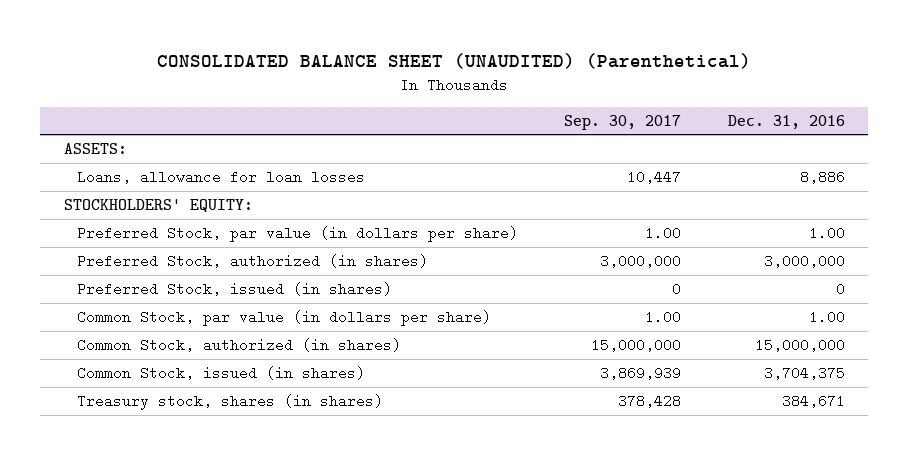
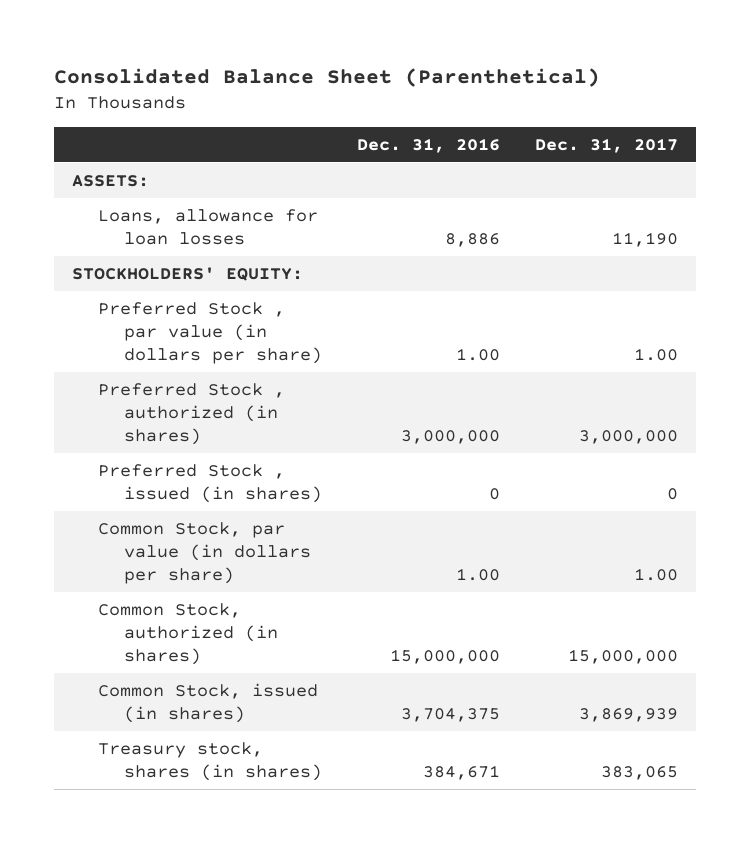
[157,52,752,69] CONSOLIDATED BALANCE SHEET (UNAUDITED) (Parenthetical) -> [54,68,601,88] Consolidated Balance Sheet (Parenthetical)
[564,114,682,130] Sep. 30, 2017 -> none
none -> [535,137,679,153] Dec. 31, 2017
[76,226,518,243] Preferred Stock, par value (in dollars per share) -> [97,302,323,364] Preferred Stock , par value (in dollars per share)
[76,254,428,269] Preferred Stock, authorized (in shares) -> [97,383,285,445] Preferred Stock , authorized (in shares)
[76,282,392,297] Preferred Stock, issued (in shares) -> [97,464,323,503] Preferred Stock , issued (in shares)

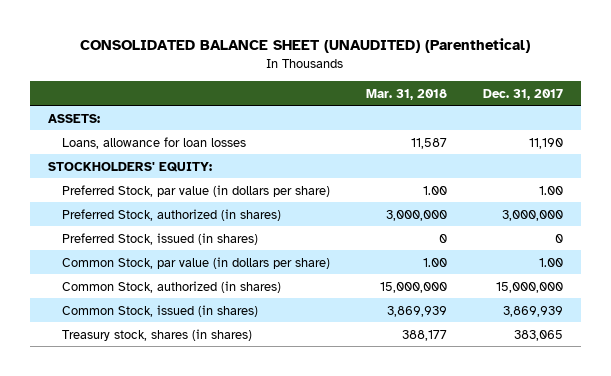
[54,68,601,88] Consolidated Balance Sheet (Parenthetical) -> [80,38,531,54] CONSOLIDATED BALANCE SHEET (UNAUDITED) (Parenthetical)
[357,137,501,153] Dec. 31, 2016 -> none
none -> [366,88,448,100] Mar. 31, 2018
[97,302,323,364] Preferred Stock , par value (in dollars per share) -> [62,184,331,197] Preferred Stock, par value (in dollars per share)
[97,383,285,445] Preferred Stock , authorized (in shares) -> [62,208,282,221] Preferred Stock, authorized (in shares)
[97,464,323,503] Preferred Stock , issued (in shares) -> [62,232,259,245] Preferred Stock, issued (in shares)

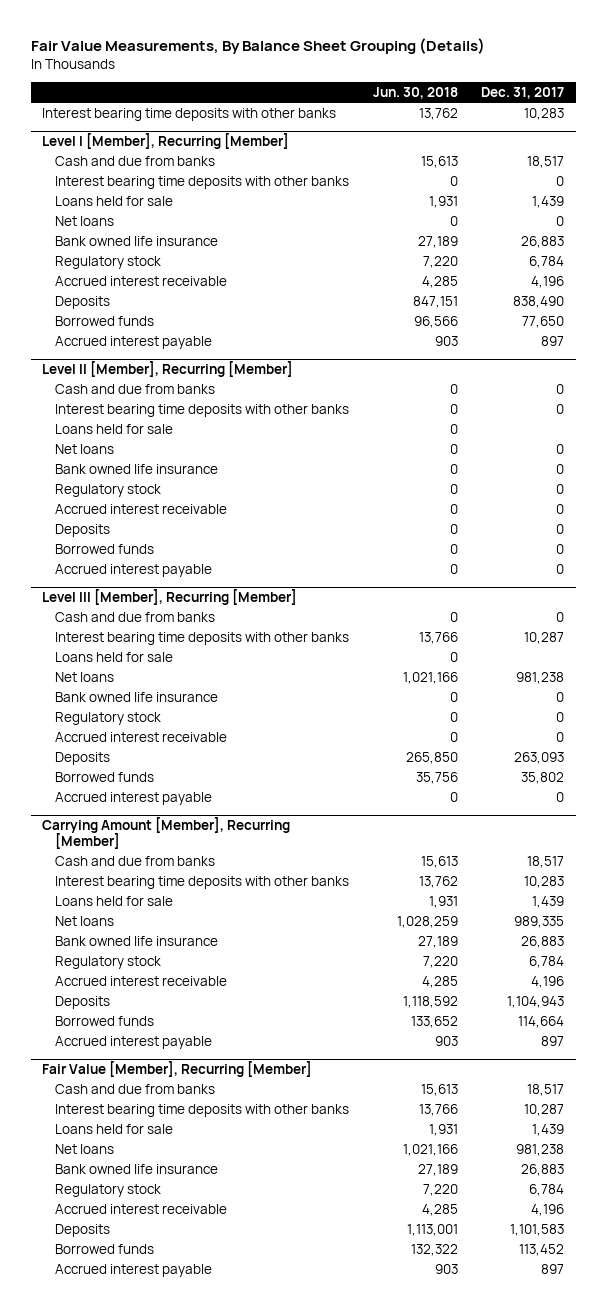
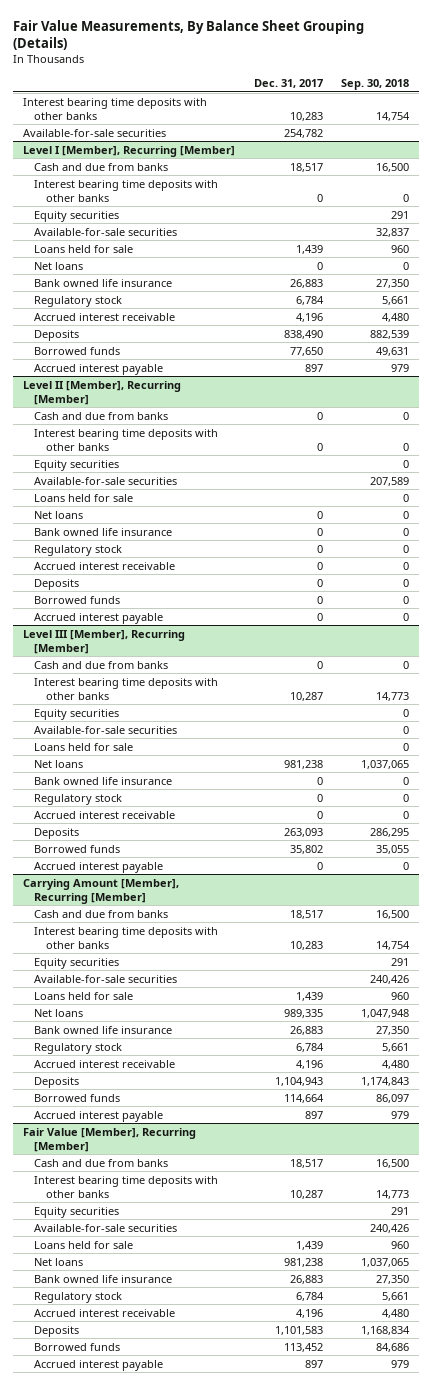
[372,87,458,100] Jun. 30, 2018 -> none
none -> [341,79,410,91] Sep. 30, 2018
none -> [22,128,166,137] Available-for-sale securities
none -> [34,210,120,222] Equity securities
none -> [34,227,178,236] Available-for-sale securities
none -> [34,459,120,471] Equity securities
none -> [34,476,178,485] Available-for-sale securities
none -> [34,708,120,720] Equity securities
none -> [34,725,178,734] Available-for-sale securities
none -> [34,957,120,969] Equity securities
none -> [34,974,178,983] Available-for-sale securities
none -> [34,1206,120,1218] Equity securities
none -> [34,1223,178,1232] Available-for-sale securities

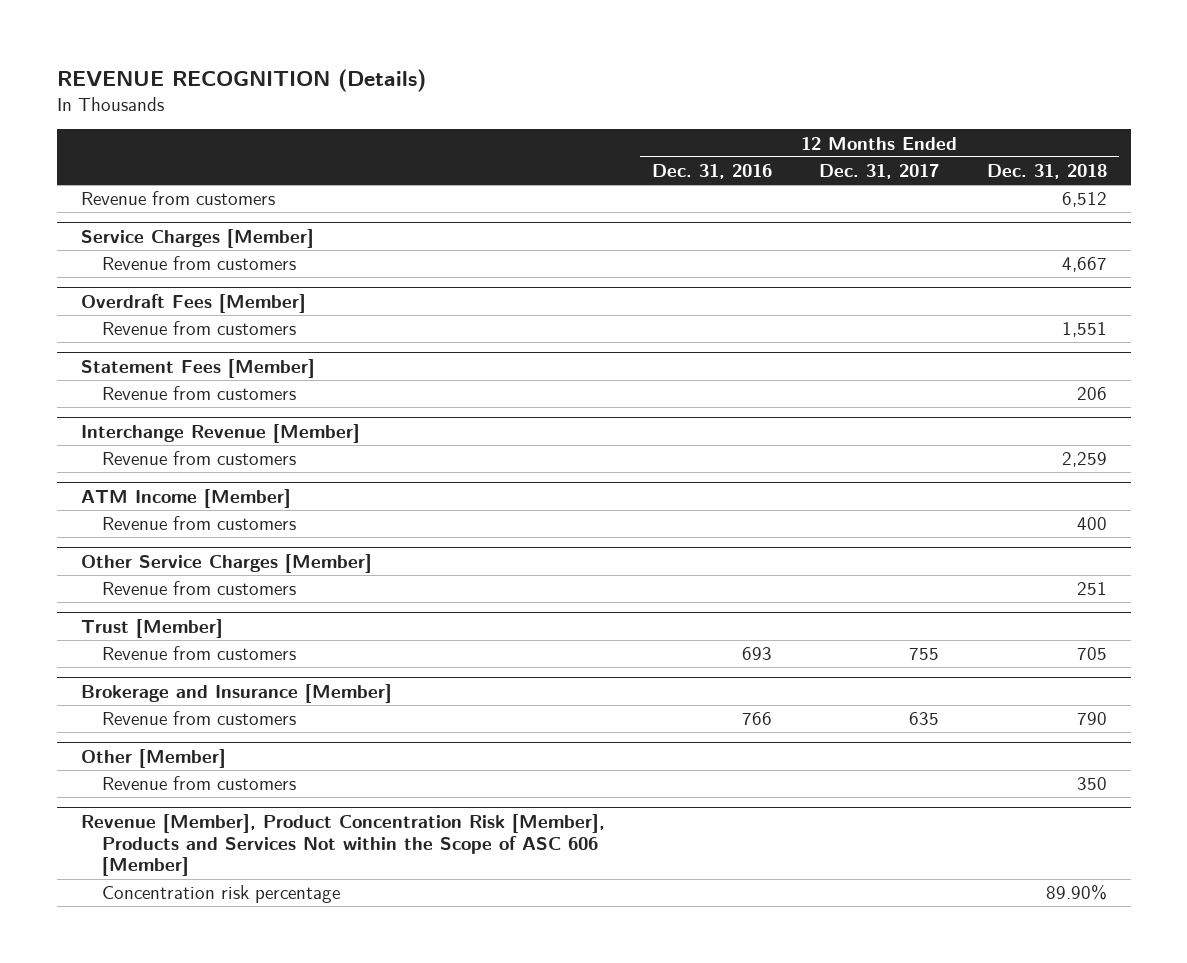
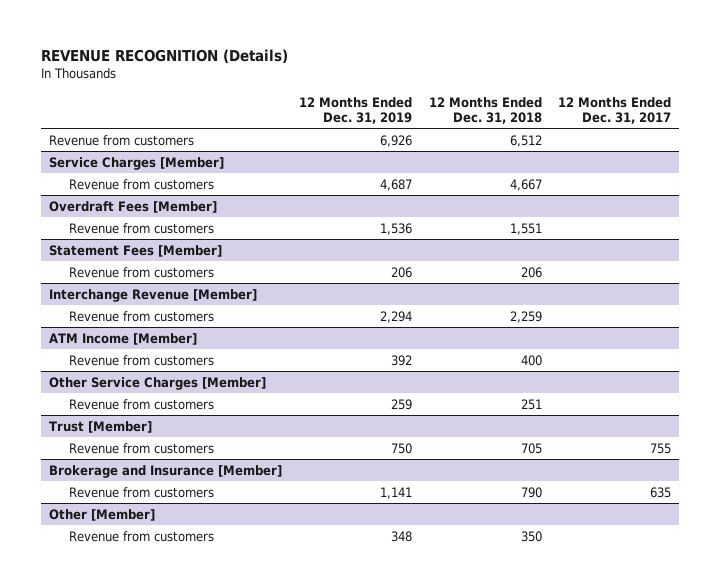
[652,164,773,180] Dec. 31, 2016 -> none
none -> [298,96,412,125] 12 Months Ended Dec. 31, 2019
[80,814,605,877] Revenue [Member], Product Concentration Risk [Member], Products and Services Not within the Scope of ASC 606 [Member] -> none
[101,885,340,904] Concentration risk percentage -> none

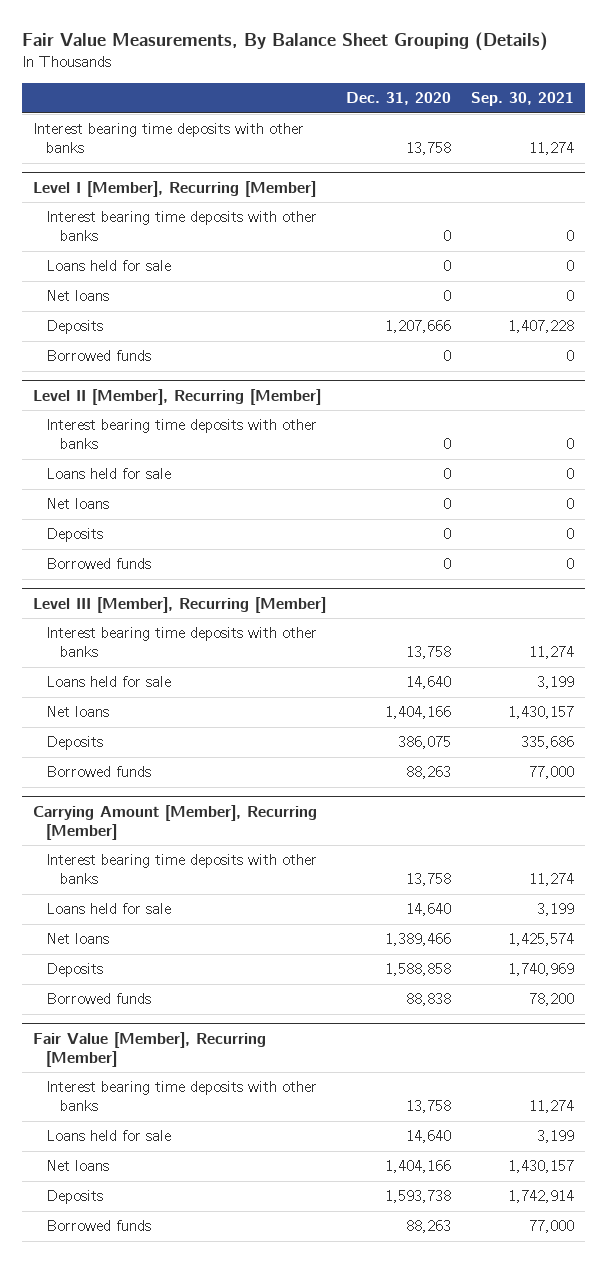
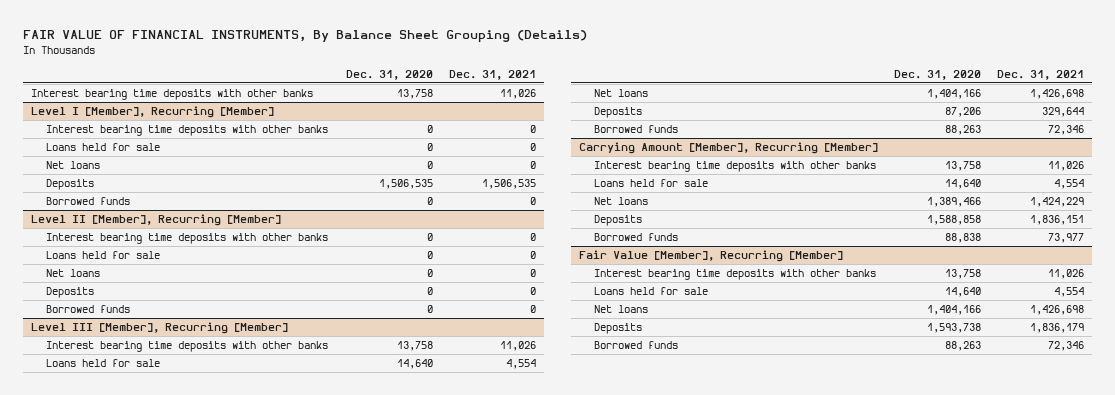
[22,32,549,52] Fair Value Measurements, By Balance Sheet Grouping (Details) -> [23,30,588,43] FAIR VALUE OF FINANCIAL INSTRUMENTS, By Balance Sheet Grouping (Details)
[471,92,575,107] Sep. 30, 2021 -> none
none -> [449,69,537,80] Dec. 31, 2021
[384,320,451,334] 1,207,666 -> [379,179,434,190] 1,506,535
[397,736,451,750] 386,075 -> [944,107,981,118] 87,206

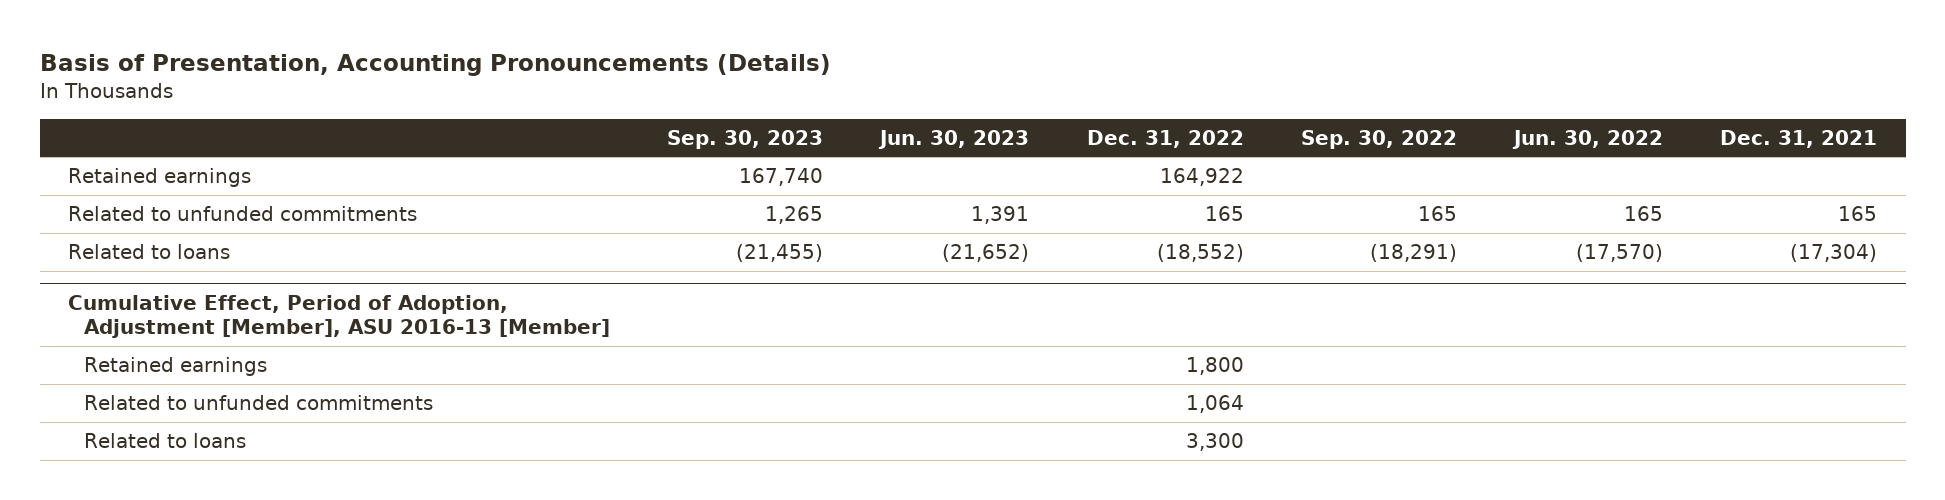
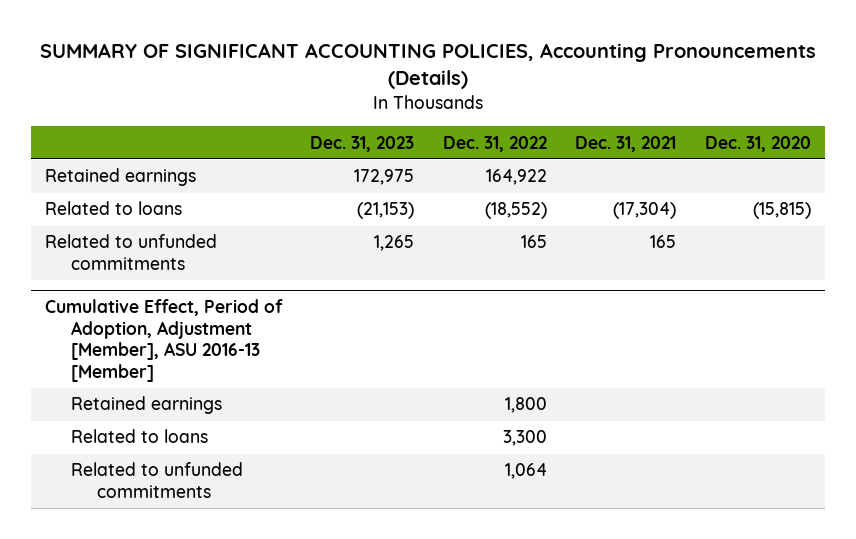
[39,54,831,77] Basis of Presentation, Accounting Pronouncements (Details) -> [39,42,816,89] SUMMARY OF SIGNIFICANT ACCOUNTING POLICIES, Accounting Pronouncements (Details)
[667,129,824,149] Sep. 30, 2023 -> none
[878,129,1030,149] Jun. 30, 2023 -> none
[1300,129,1457,149] Sep. 30, 2022 -> none
[1511,129,1663,149] Jun. 30, 2022 -> none
none -> [310,135,415,152] Dec. 31, 2023
none -> [704,135,811,152] Dec. 31, 2020
[68,206,418,222] Related to unfunded commitments -> [44,234,217,271] Related to unfunded commitments
[84,395,434,411] Related to unfunded commitments -> [70,462,243,499] Related to unfunded commitments

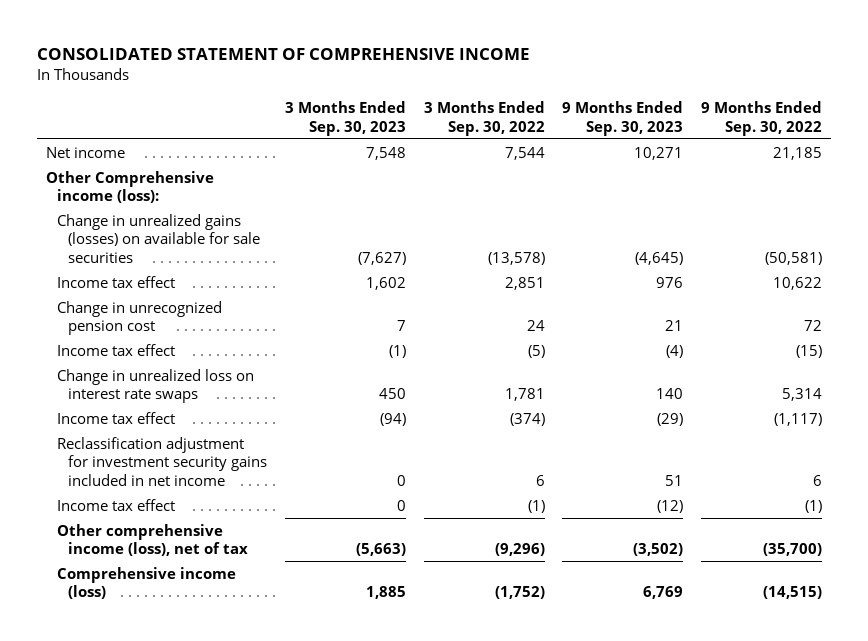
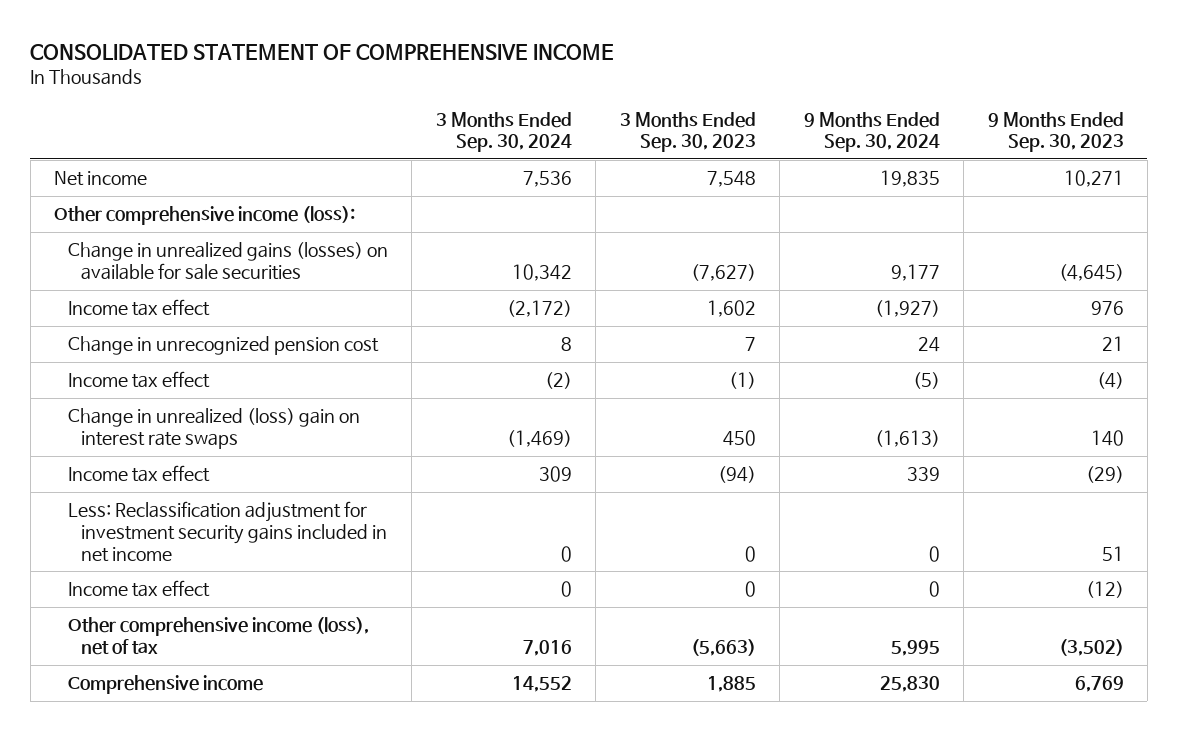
[423,100,545,136] 3 Months Ended Sep. 30, 2022 -> none
[701,100,823,136] 9 Months Ended Sep. 30, 2022 -> none
none -> [435,111,572,153] 3 Months Ended Sep. 30, 2024
none -> [803,111,940,153] 9 Months Ended Sep. 30, 2024
[46,170,215,204] Other Comprehensive income (loss): -> [54,206,356,226] Other comprehensive income (loss):
[57,368,255,404] Change in unrealized loss on interest rate swaps -> [67,408,360,450] Change in unrealized (loss) gain on interest rate swaps
[57,436,268,487] Reclassification adjustment for investment security gains included in net income -> [67,501,387,562] Less: Reclassification adjustment for investment security gains included in net income
[57,566,237,600] Comprehensive income (loss) -> [67,675,263,695] Comprehensive income

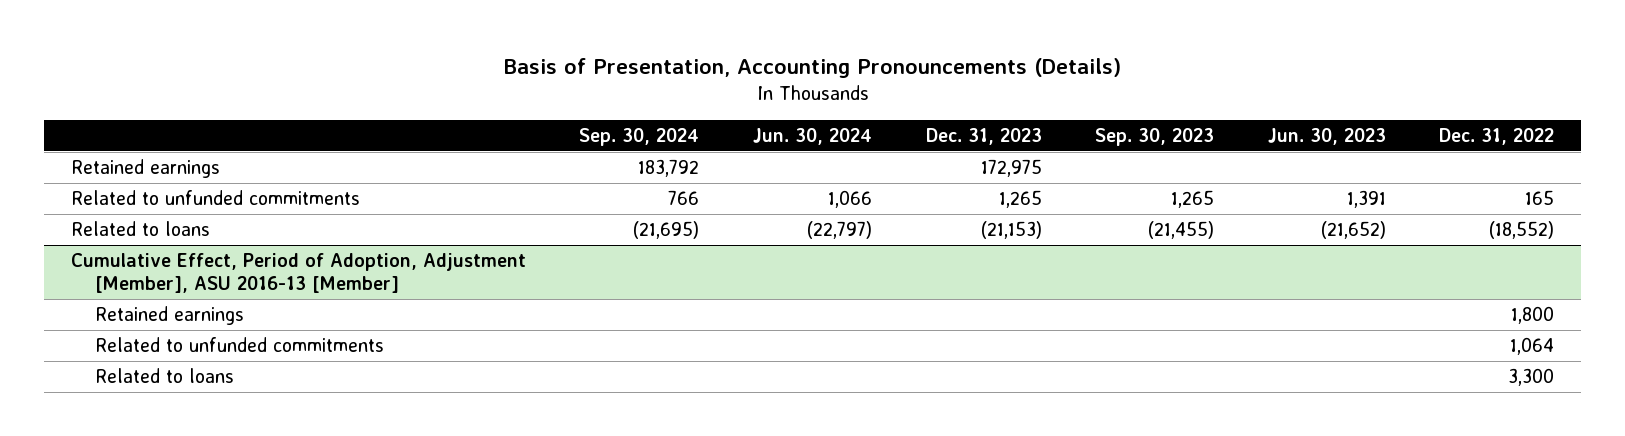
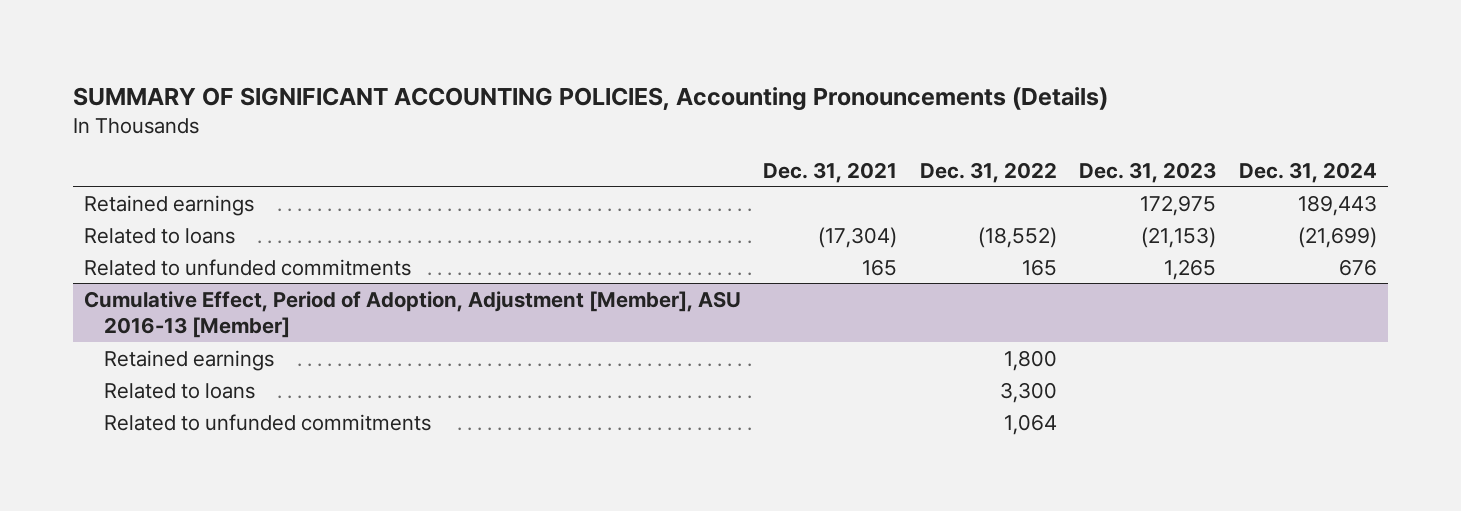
[503,58,1121,79] Basis of Presentation, Accounting Pronouncements (Details) -> [72,86,1108,111] SUMMARY OF SIGNIFICANT ACCOUNTING POLICIES, Accounting Pronouncements (Details)
[579,127,700,146] Sep. 30, 2024 -> none
[753,127,873,145] Jun. 30, 2024 -> none
[1095,127,1215,146] Sep. 30, 2023 -> none
[1267,127,1386,145] Jun. 30, 2023 -> none
none -> [763,161,898,183] Dec. 31, 2021
none -> [1239,161,1378,183] Dec. 31, 2024
[70,190,360,206] Related to unfunded commitments -> [83,258,411,276] Related to unfunded commitments
[95,337,385,353] Related to unfunded commitments -> [103,413,431,431] Related to unfunded commitments

